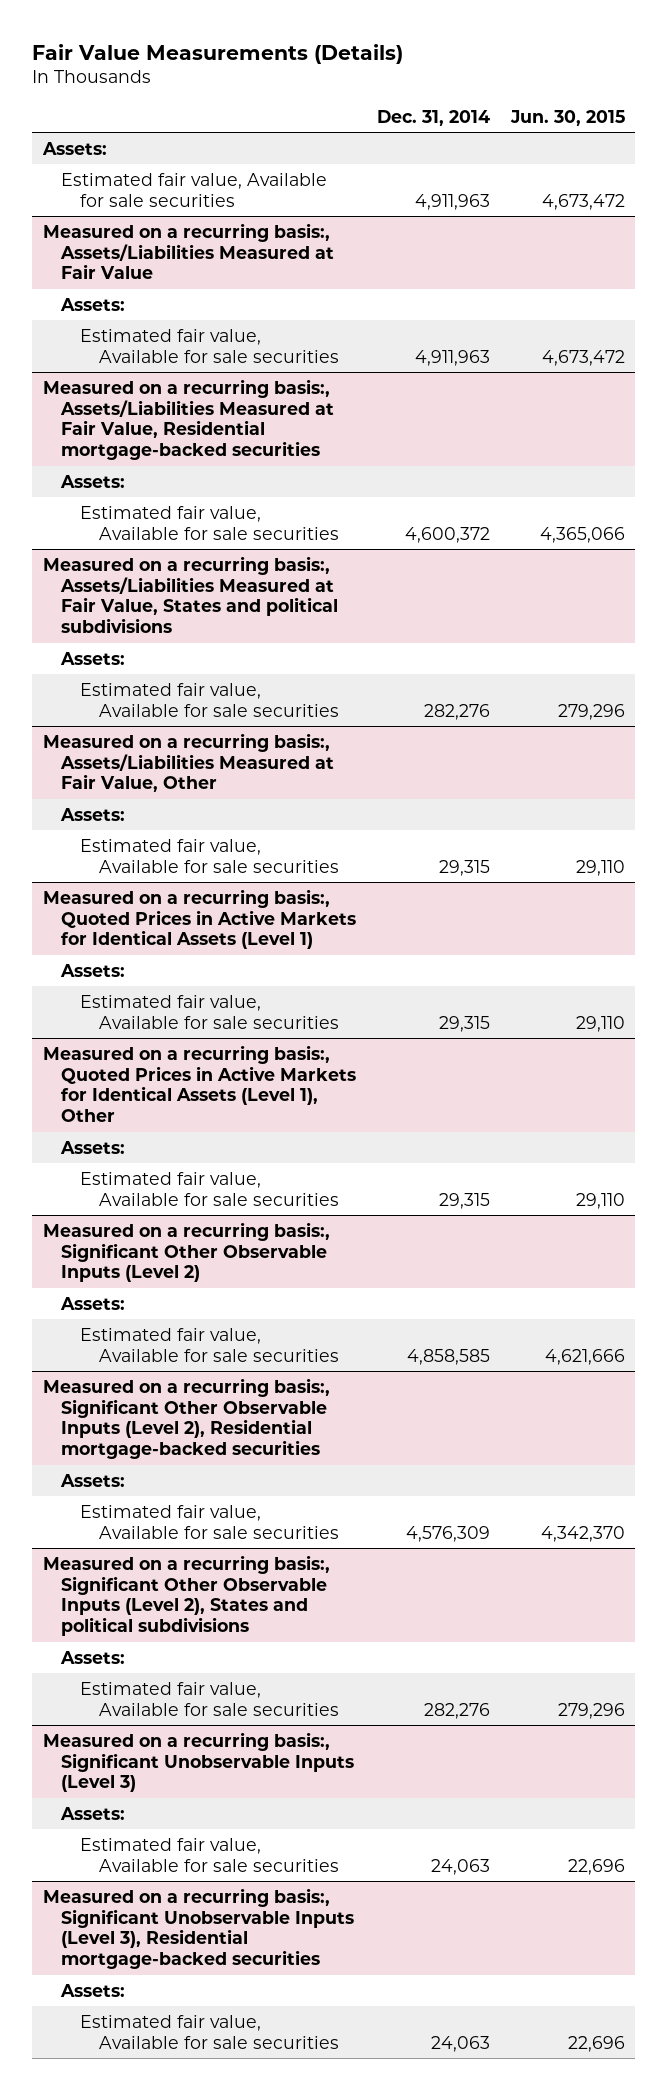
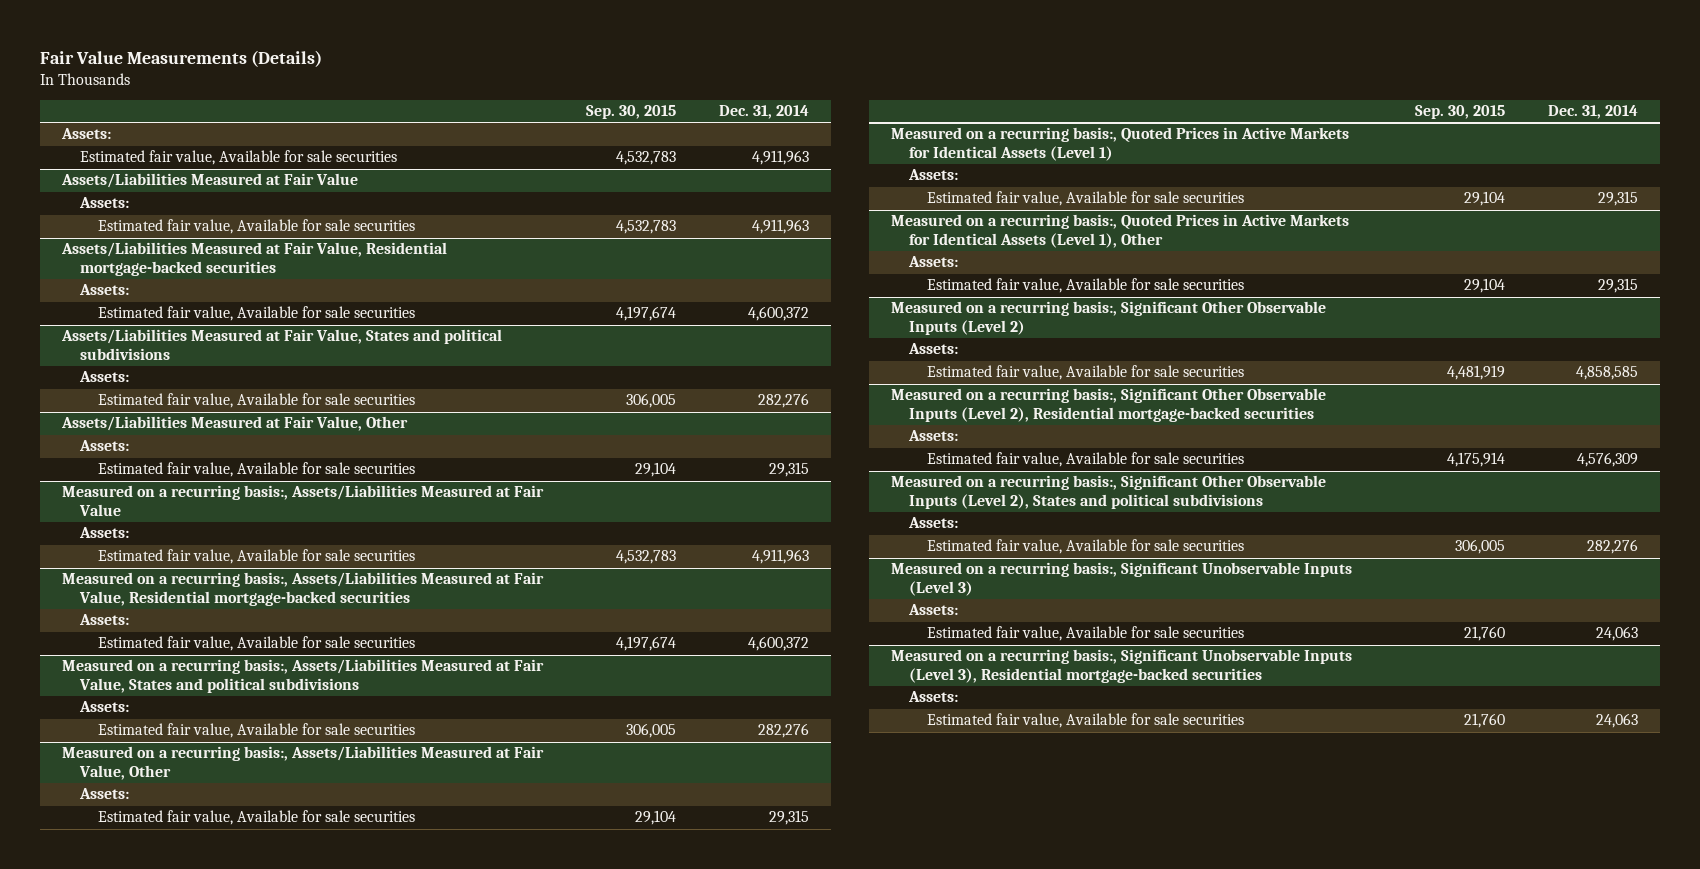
[509,109,625,126] Jun. 30, 2015 -> none
none -> [586,105,677,120] Sep. 30, 2015
none -> [60,173,358,189] Assets/Liabilities Measured at Fair Value
none -> [78,197,129,209] Assets:
none -> [97,219,415,235] Estimated fair value, Available for sale securities
none -> [60,242,447,276] Assets/Liabilities Measured at Fair Value, Residential mortgage-backed securities
none -> [78,284,129,296] Assets:
none -> [97,306,415,322] Estimated fair value, Available for sale securities
none -> [60,329,502,360] Assets/Liabilities Measured at Fair Value, States and political subdivisions
none -> [78,371,129,383] Assets:
none -> [97,393,415,409] Estimated fair value, Available for sale securities
none -> [60,416,408,432] Assets/Liabilities Measured at Fair Value, Other
none -> [78,440,129,452] Assets:
none -> [97,462,415,478] Estimated fair value, Available for sale securities

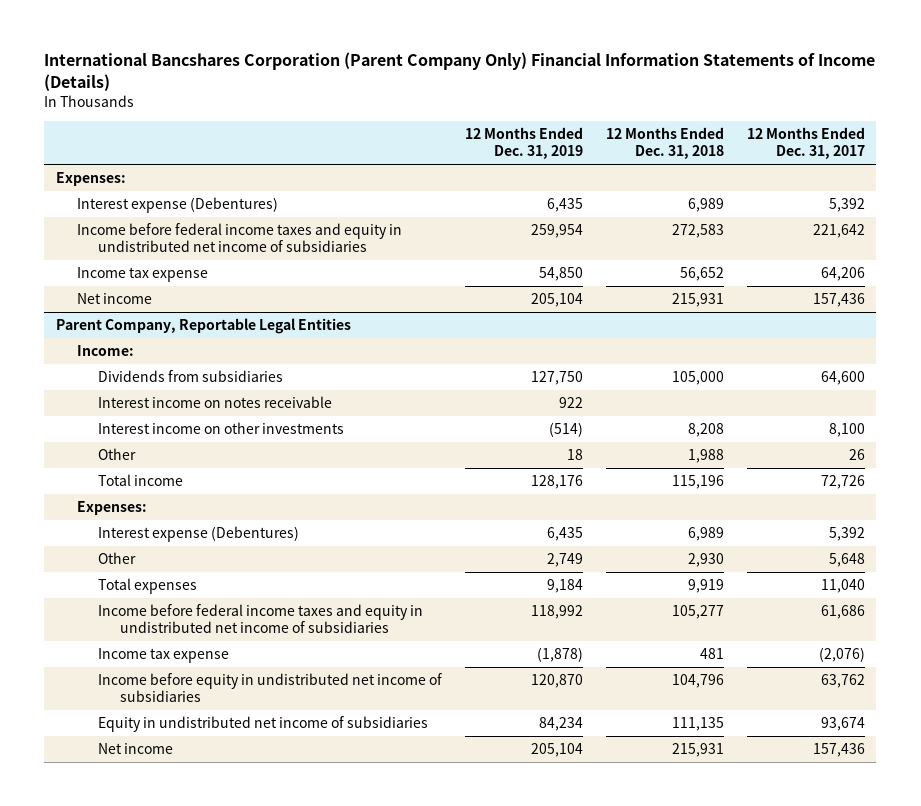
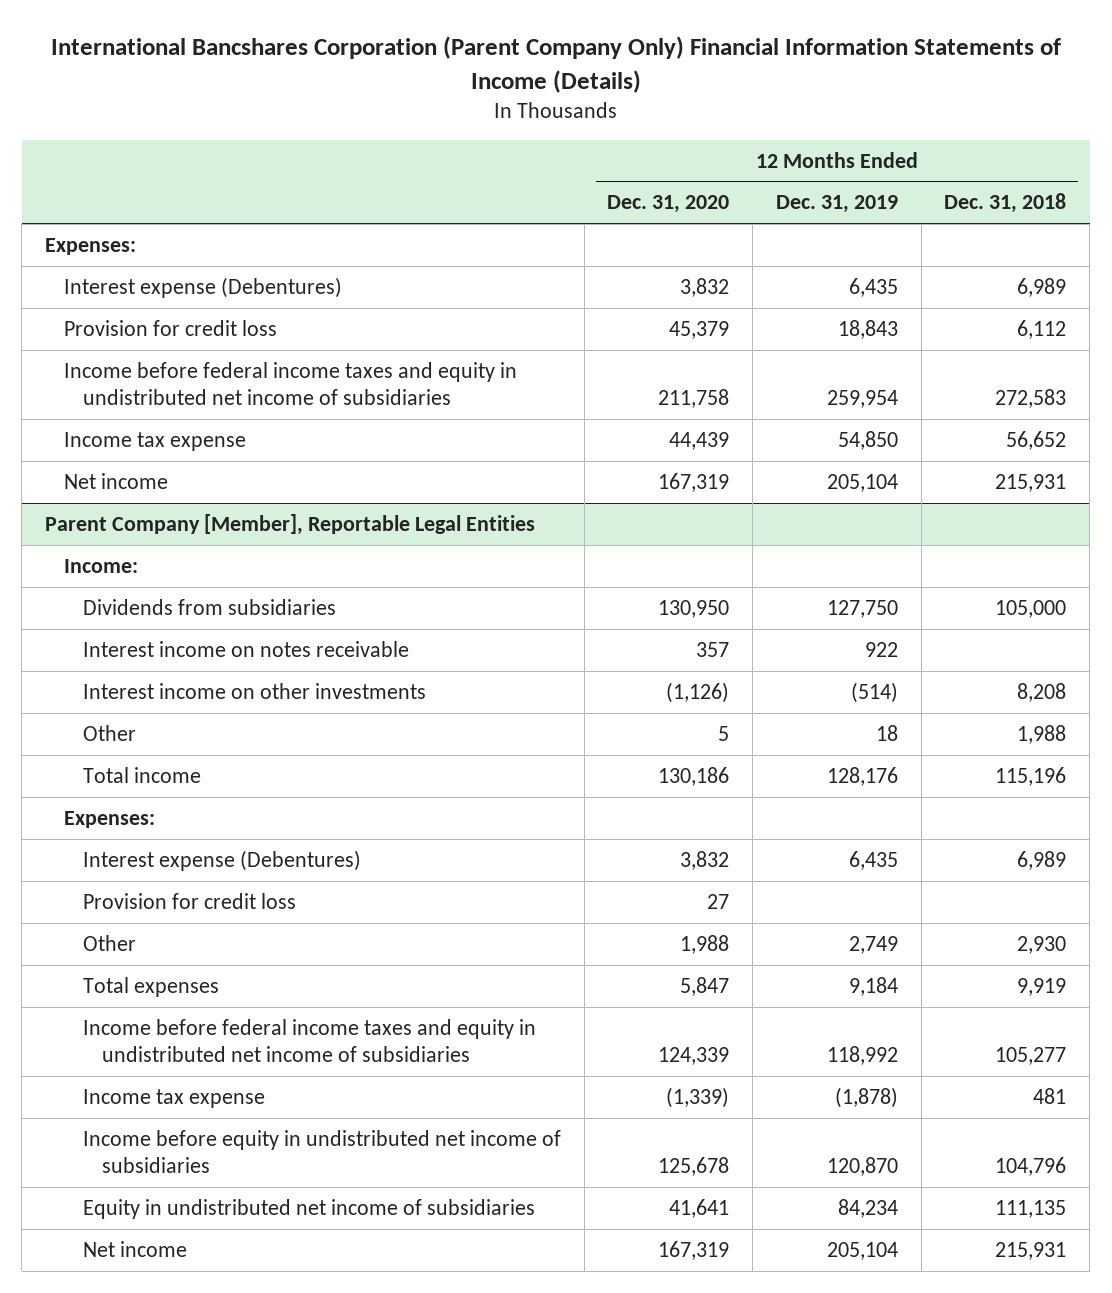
[746,127,865,159] 12 Months Ended Dec. 31, 2017 -> none
none -> [607,195,730,214] Dec. 31, 2020
none -> [63,319,277,336] Provision for credit loss
[55,318,351,335] Parent Company, Reportable Legal Entities -> [45,513,536,535] Parent Company [Member], Reportable Legal Entities
none -> [82,892,296,909] Provision for credit loss

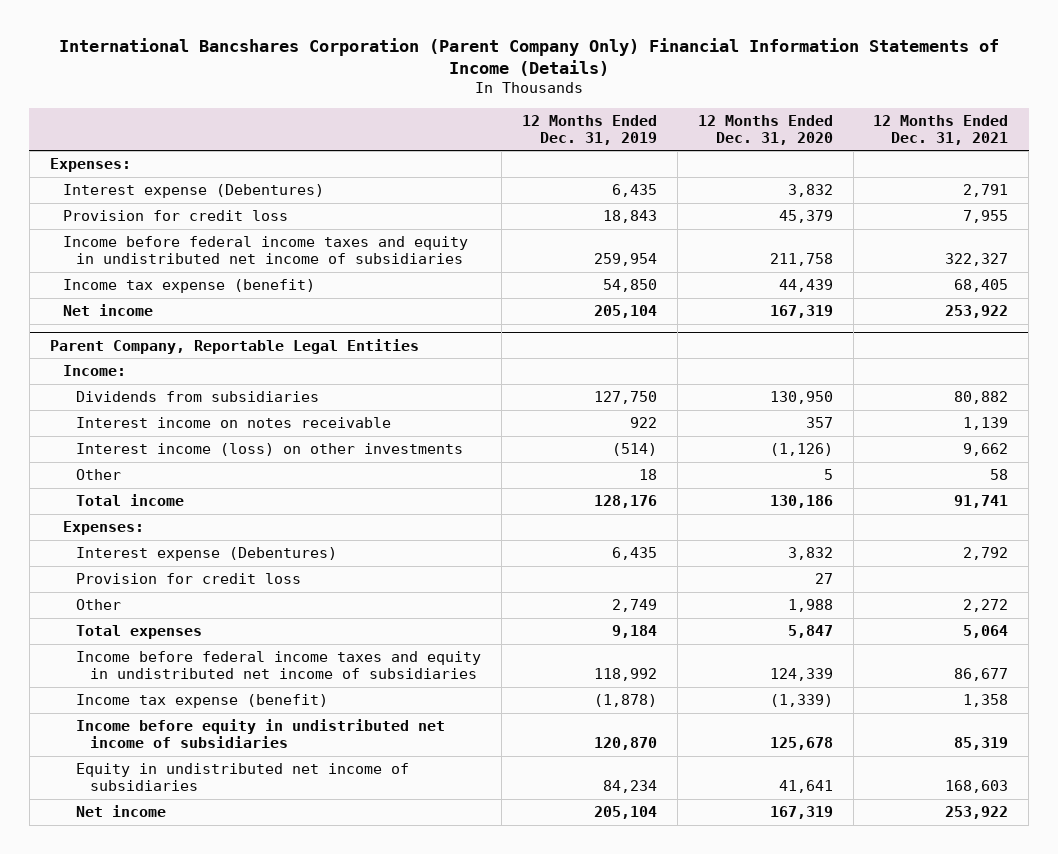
[944,193,1067,214] Dec. 31, 2018 -> none
none -> [873,114,1009,145] 12 Months Ended Dec. 31, 2021
[63,431,246,451] Income tax expense -> [63,279,316,294] Income tax expense (benefit)
[45,513,536,535] Parent Company [Member], Reportable Legal Entities -> [49,338,419,354] Parent Company, Reportable Legal Entities
[82,682,426,699] Interest income on other investments -> [76,443,464,457] Interest income (loss) on other investments
[82,1088,265,1108] Income tax expense -> [76,694,329,709] Income tax expense (benefit)

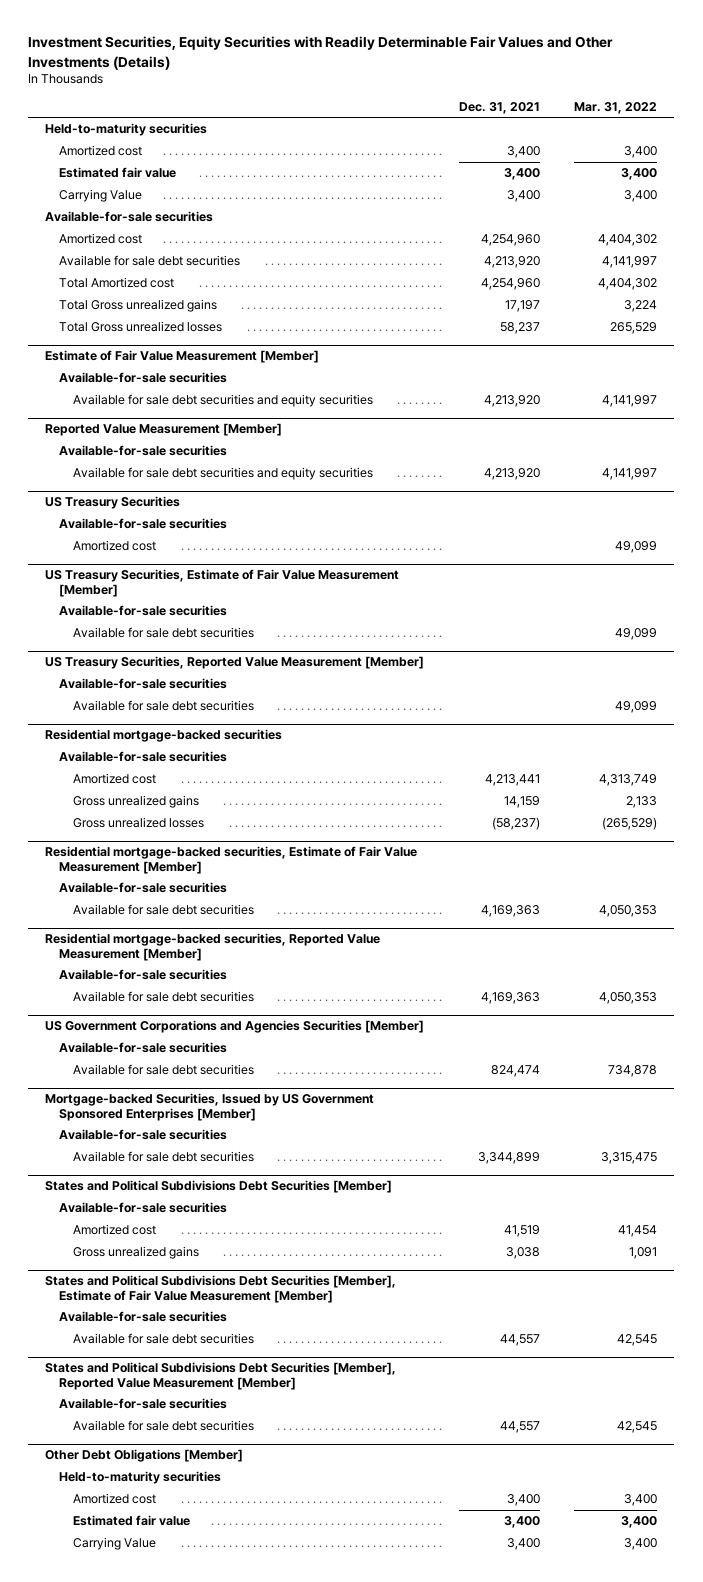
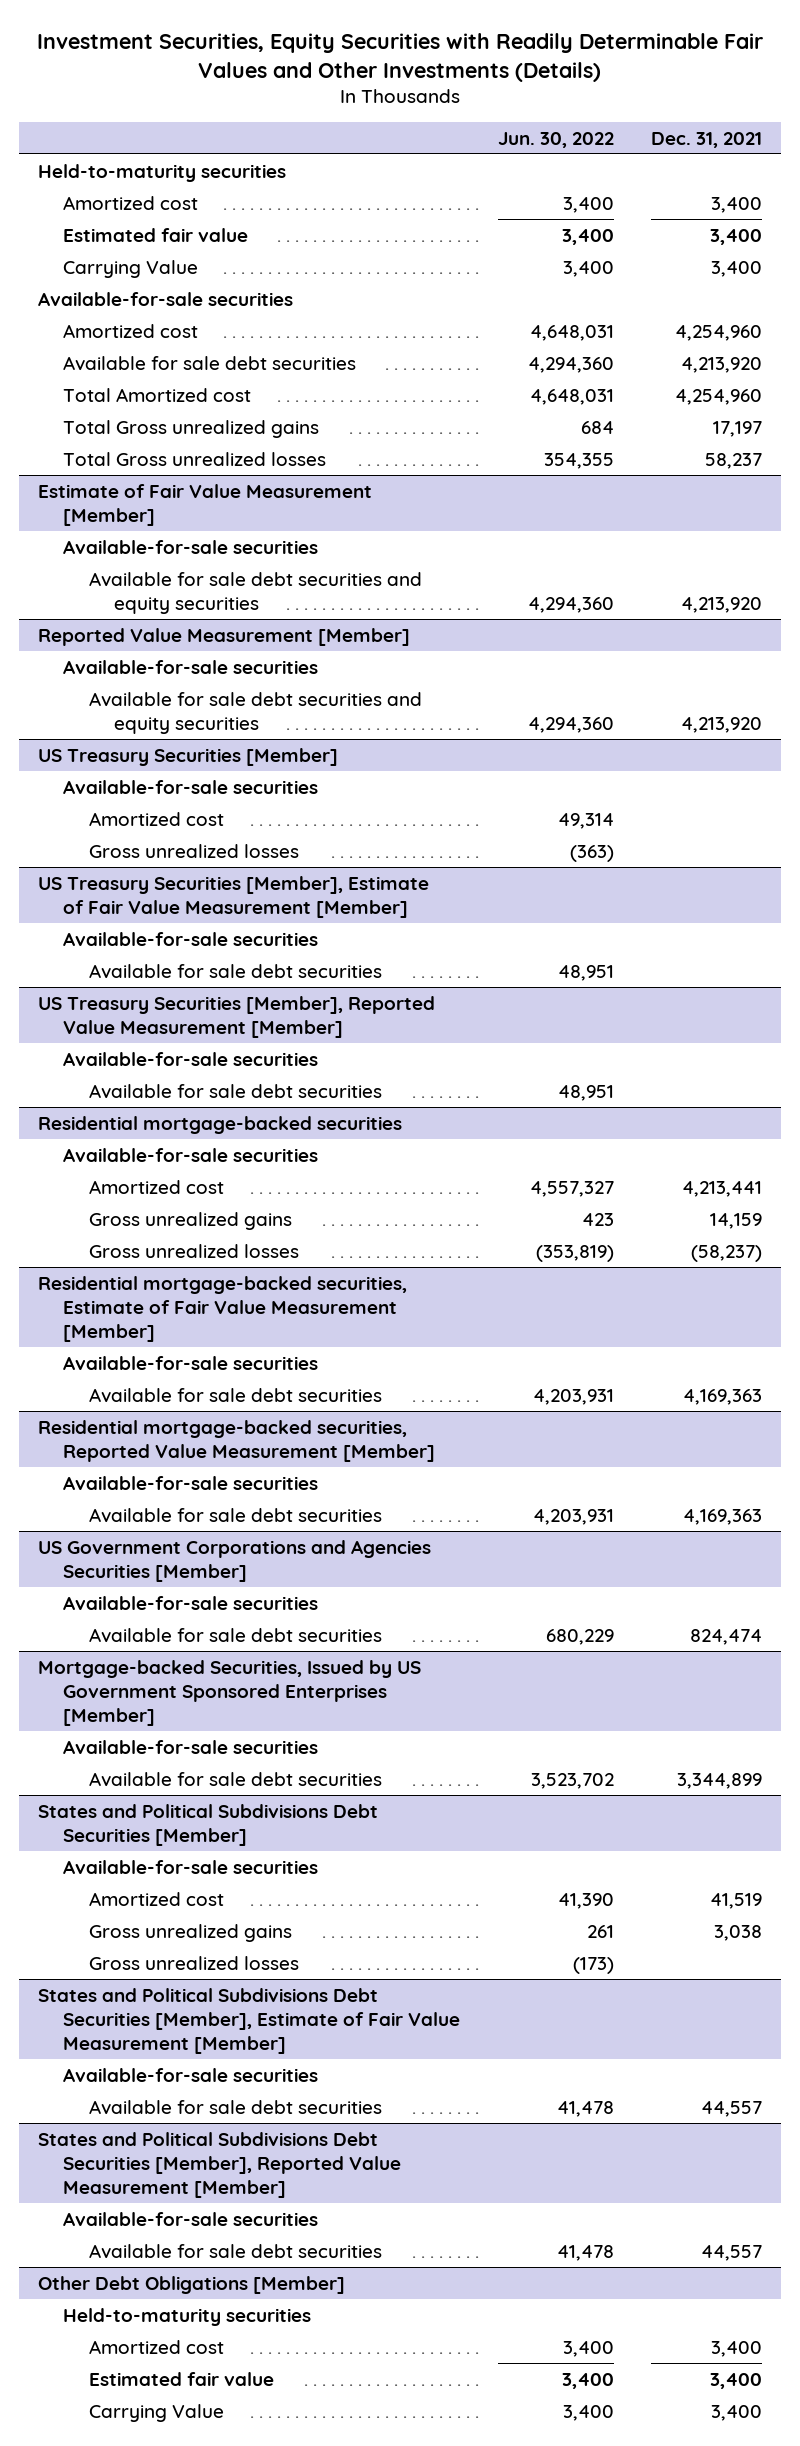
[574,101,658,114] Mar. 31, 2022 -> none
none -> [497,131,614,148] Jun. 30, 2022
[45,496,181,510] US Treasury Securities -> [38,747,339,766] US Treasury Securities [Member]
none -> [88,843,299,858] Gross unrealized losses
[45,569,400,597] US Treasury Securities, Estimate of Fair Value Measurement [Member] -> [38,875,430,918] US Treasury Securities [Member], Estimate of Fair Value Measurement [Member]
[45,656,425,670] US Treasury Securities, Reported Value Measurement [Member] -> [38,995,436,1038] US Treasury Securities [Member], Reported Value Measurement [Member]
none -> [88,1955,299,1970] Gross unrealized losses

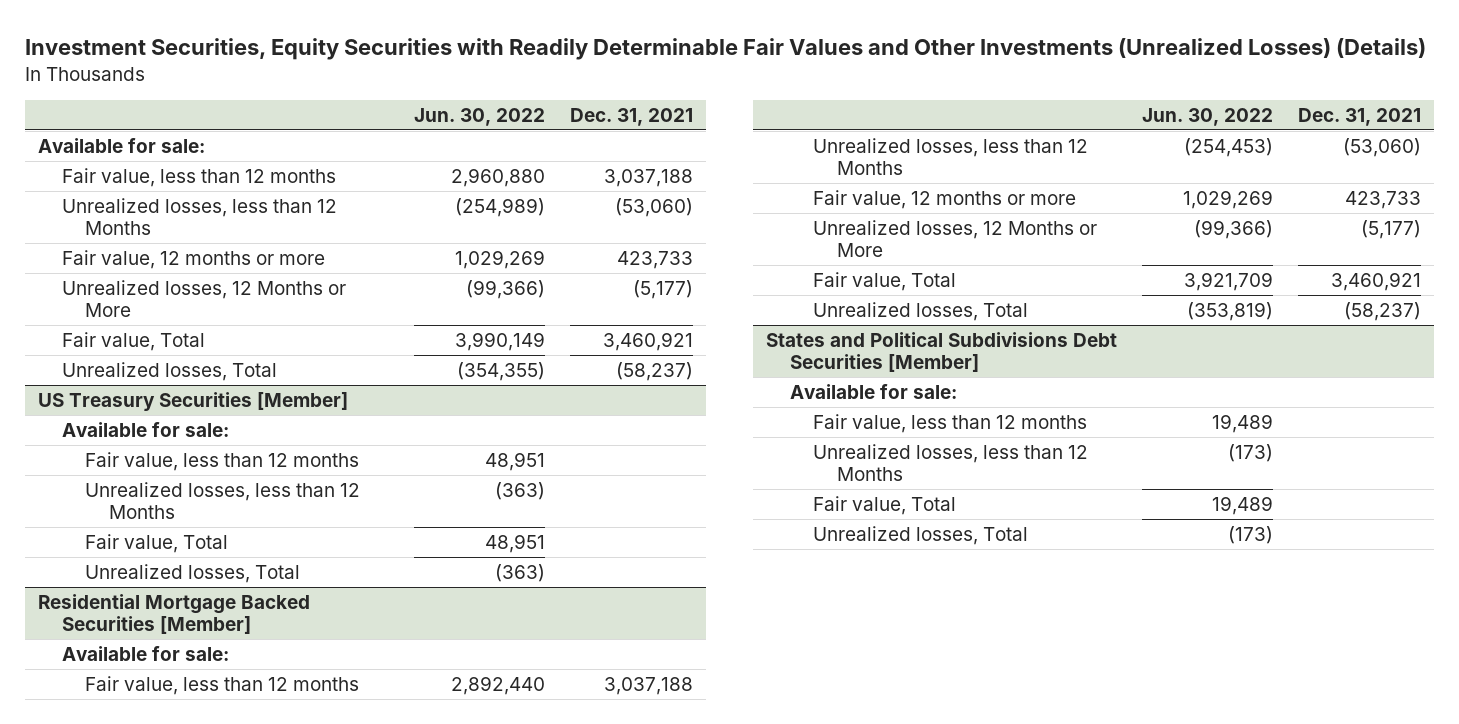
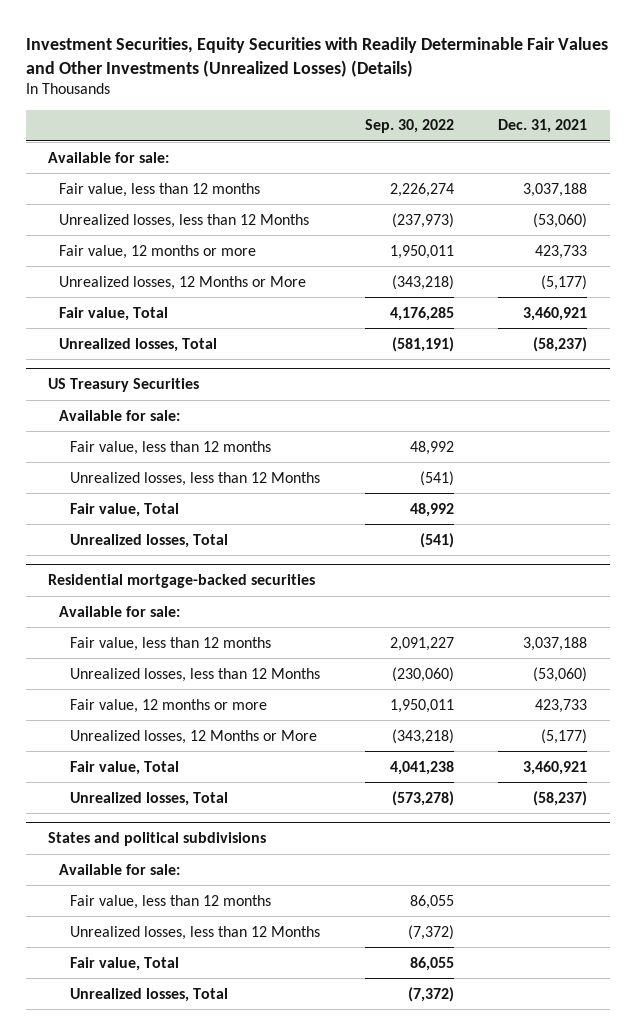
[414,107,546,126] Jun. 30, 2022 -> none
none -> [364,119,454,134] Sep. 30, 2022
[37,392,348,412] US Treasury Securities [Member] -> [47,378,199,393] US Treasury Securities
[37,594,310,635] Residential Mortgage Backed Securities [Member] -> [47,574,315,589] Residential mortgage-backed securities
[765,332,1117,373] States and Political Subdivisions Debt Securities [Member] -> [47,832,266,847] States and political subdivisions

